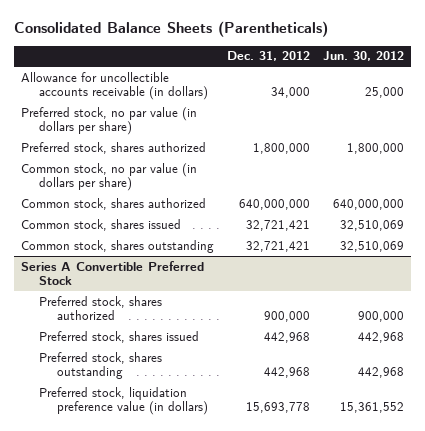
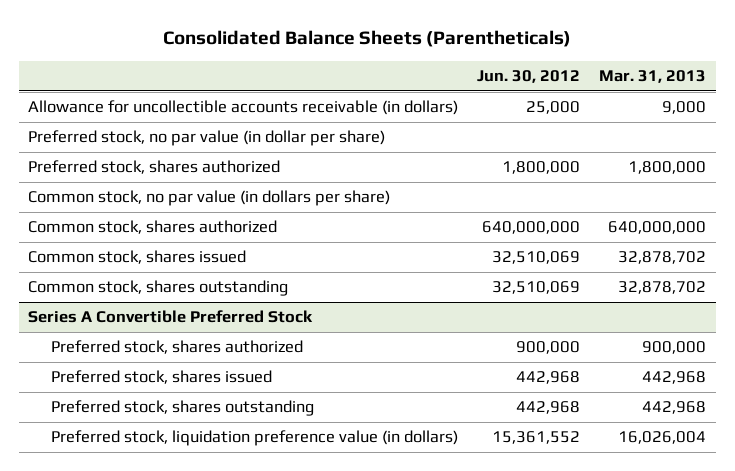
[226,51,310,62] Dec. 31, 2012 -> none
none -> [599,70,707,84] Mar. 31, 2013
[20,106,197,136] Preferred stock, no par value (in dollars per share) -> [28,130,386,147] Preferred stock, no par value (in dollar per share)

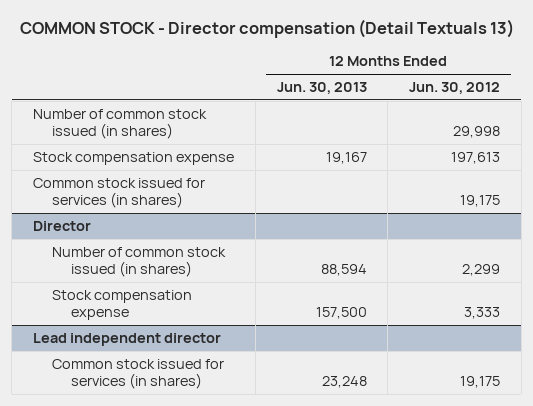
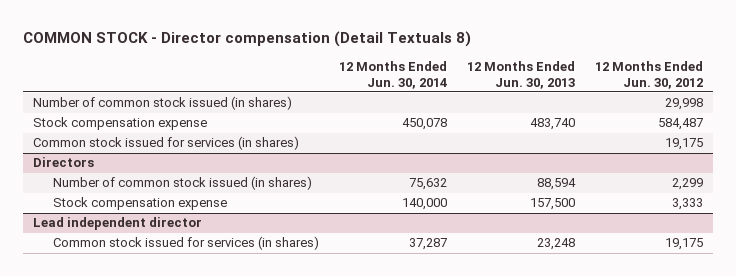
[19,19,514,39] COMMON STOCK - Director compensation (Detail Textuals 13) -> [22,31,471,48] COMMON STOCK - Director compensation (Detail Textuals 8)
none -> [339,60,448,89] 12 Months Ended Jun. 30, 2014
[325,152,367,165] 19,167 -> [530,118,576,131] 483,740
[451,152,501,165] 197,613 -> [658,118,704,131] 584,487
[33,221,92,232] Director -> [32,157,94,168] Directors

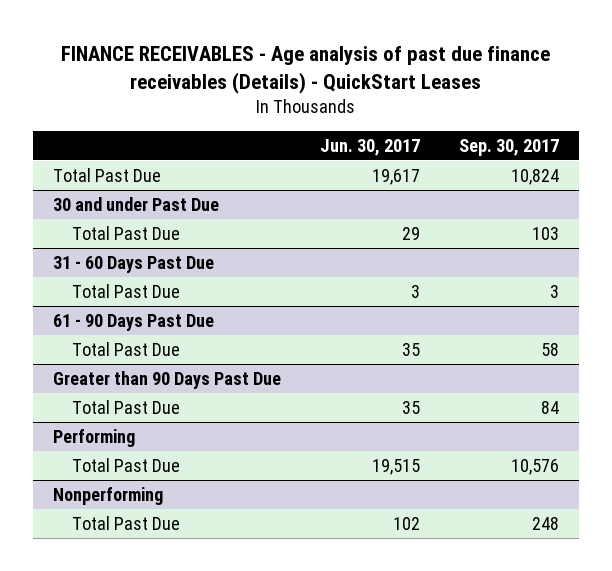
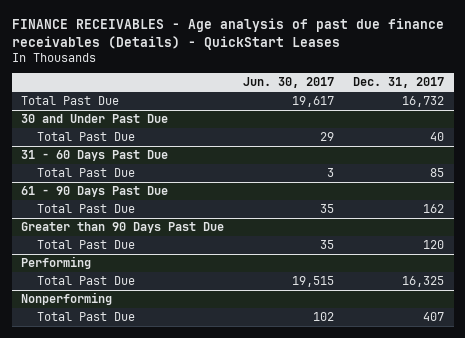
[459,138,560,156] Sep. 30, 2017 -> none
none -> [353,77,445,89] Dec. 31, 2017
[52,196,219,211] 30 and under Past Due -> [21,114,169,124] 30 and Under Past Due

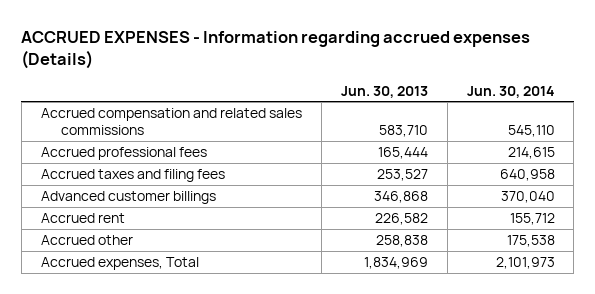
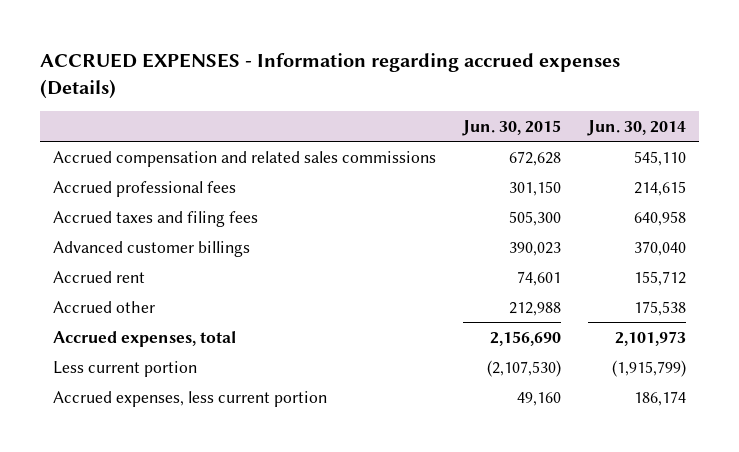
[340,85,428,98] Jun. 30, 2013 -> none
none -> [461,119,561,136] Jun. 30, 2015
[40,256,199,270] Accrued expenses, Total -> [53,330,237,347] Accrued expenses, total
none -> [53,360,198,377] Less current portion
none -> [53,390,328,407] Accrued expenses, less current portion

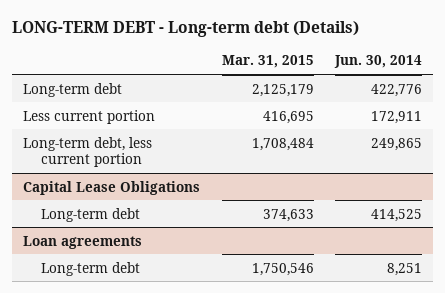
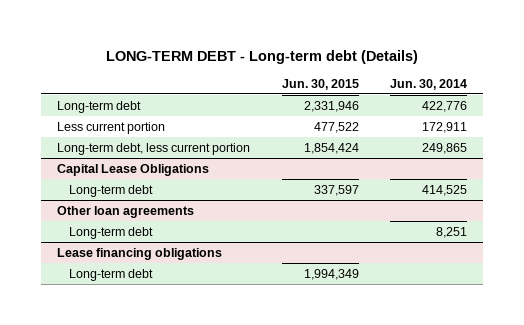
[221,55,314,69] Mar. 31, 2015 -> none
none -> [281,79,359,91] Jun. 30, 2015
[22,235,142,249] Loan agreements -> [56,205,194,218] Other loan agreements
none -> [56,247,222,260] Lease financing obligations
none -> [69,268,154,281] Long-term debt

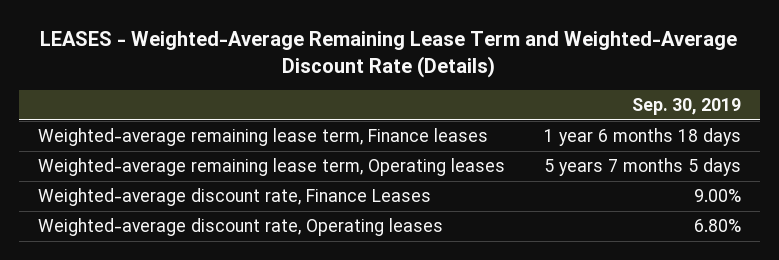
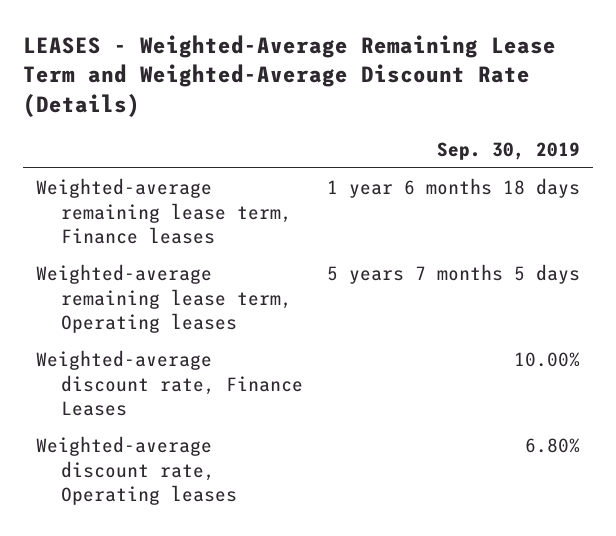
[693,188,741,202] 9.00% -> [514,352,581,368] 10.00%

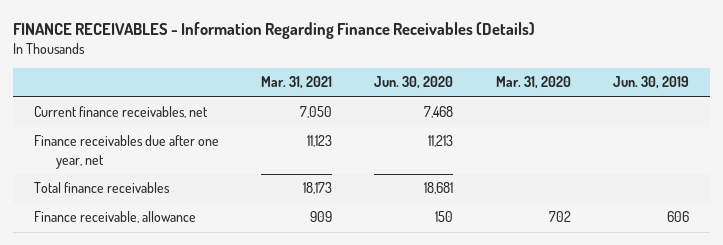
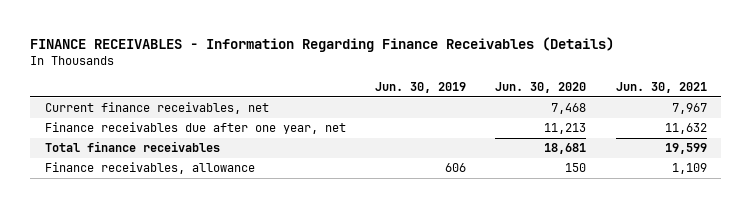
[261,76,333,90] Mar. 31, 2021 -> none
[495,76,571,90] Mar. 31, 2020 -> none
none -> [615,81,707,93] Jun. 30, 2021
[33,211,196,224] Finance receivable, allowance -> [44,162,255,175] Finance receivables, allowance

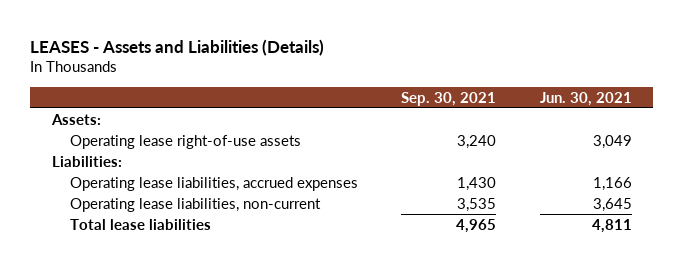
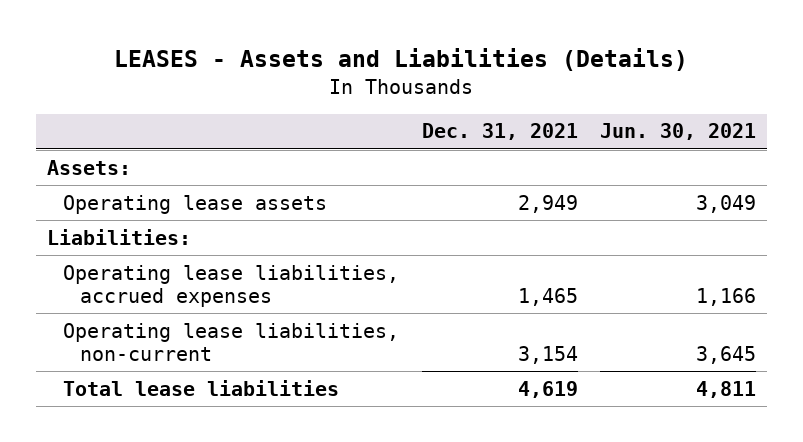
[401,91,497,106] Sep. 30, 2021 -> none
none -> [421,123,578,141] Dec. 31, 2021
[70,134,302,149] Operating lease right-of-use assets -> [63,194,328,214] Operating lease assets

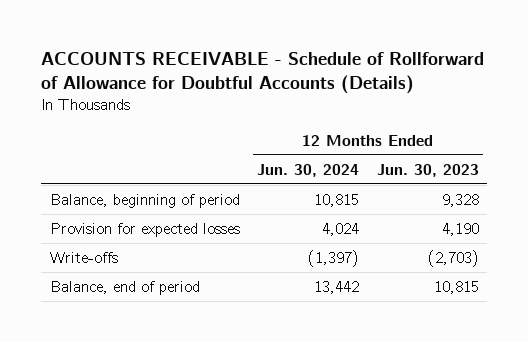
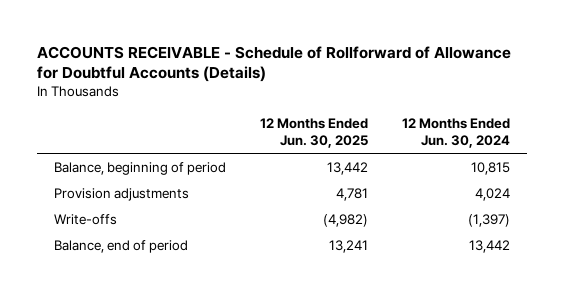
[376,163,479,177] Jun. 30, 2023 -> none
none -> [260,117,369,148] 12 Months Ended Jun. 30, 2025
[49,222,240,237] Provision for expected losses -> [53,187,189,201] Provision adjustments

